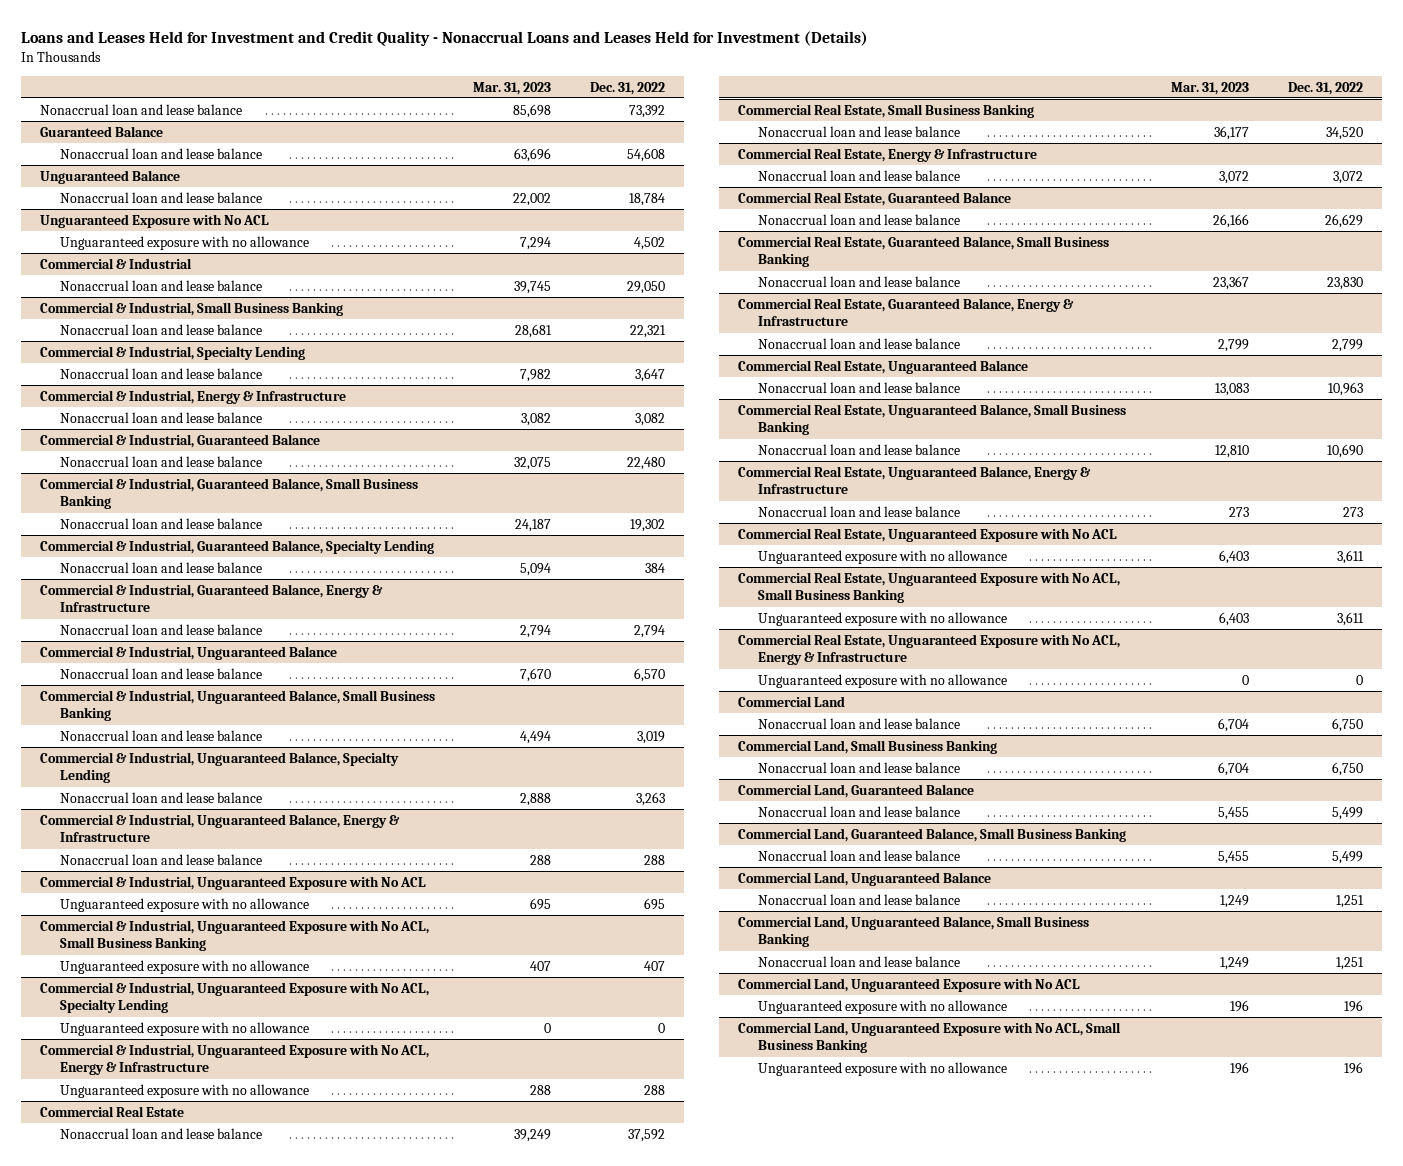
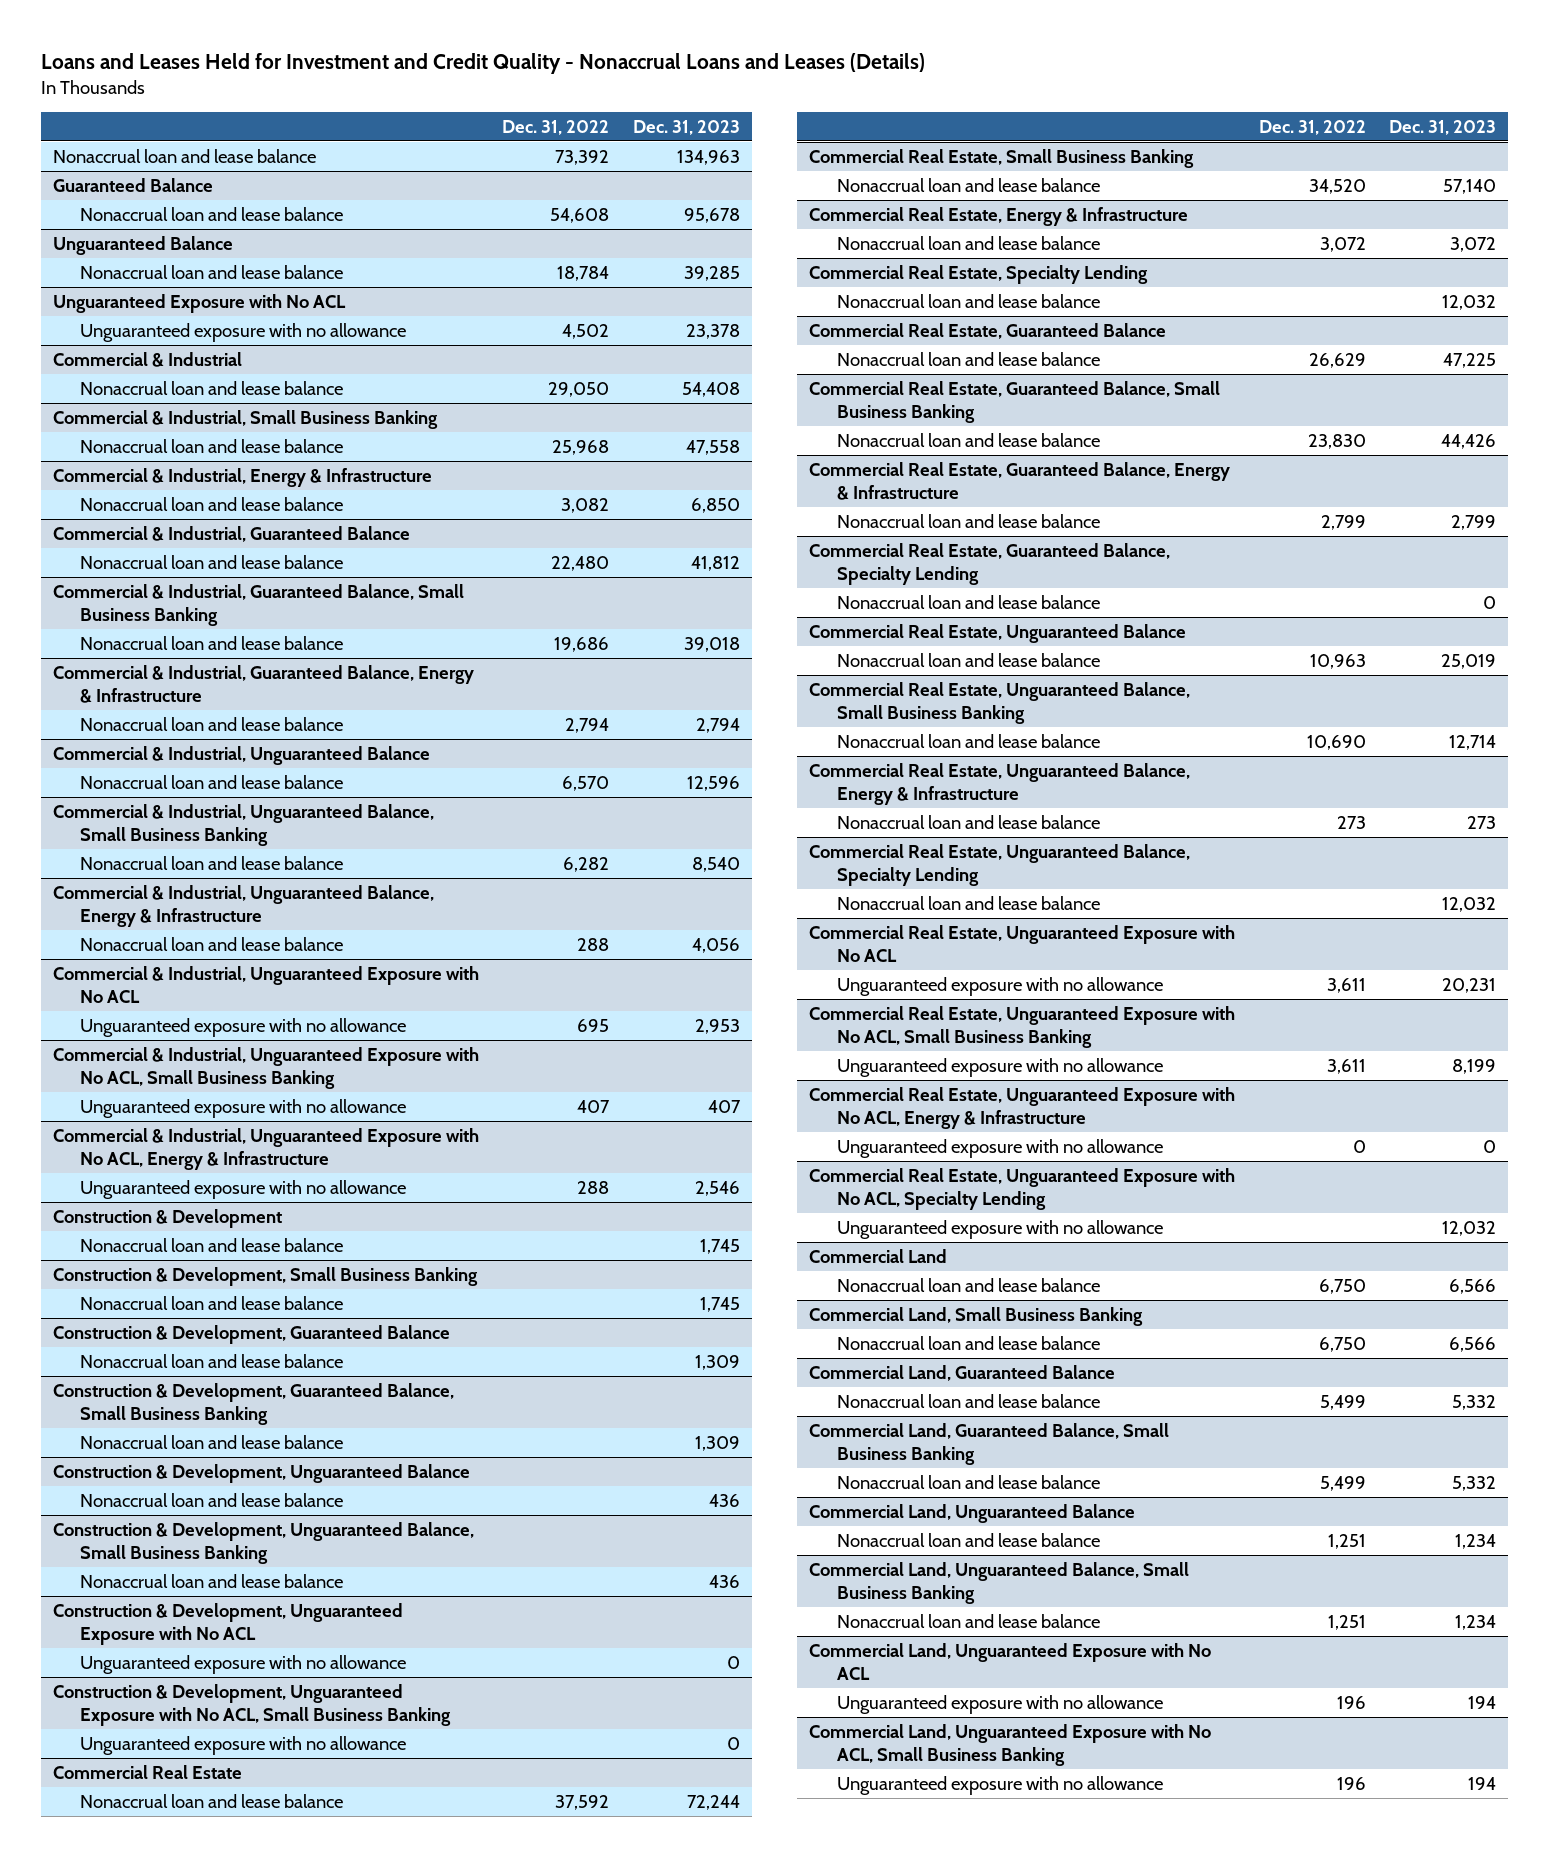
[20,30,868,46] Loans and Leases Held for Investment and Credit Quality - Nonaccrual Loans and Leases Held for Investment (Details) -> [40,53,925,75] Loans and Leases Held for Investment and Credit Quality - Nonaccrual Loans and Leases (Details)
[473,81,552,95] Mar. 31, 2023 -> none
none -> [632,119,740,135] Dec. 31, 2023
[39,345,305,360] Commercial & Industrial, Specialty Lending -> none
[59,367,262,379] Nonaccrual loan and lease balance -> none
[629,324,666,338] 22,321 -> [552,439,610,455] 25,968
[39,539,434,554] Commercial & Industrial, Guaranteed Balance, Specialty Lending -> none
[59,561,262,573] Nonaccrual loan and lease balance -> none
[629,518,665,532] 19,302 -> [554,636,610,652] 19,686
[39,751,399,784] Commercial & Industrial, Unguaranteed Balance, Specialty Lending -> none
[59,791,262,803] Nonaccrual loan and lease balance -> none
[636,730,665,744] 3,019 -> [563,856,610,872] 6,282
[39,981,429,1014] Commercial & Industrial, Unguaranteed Exposure with No ACL, Specialty Lending -> none
[59,1021,309,1036] Unguaranteed exposure with no allowance -> none
none -> [52,1208,282,1228] Construction & Development
none -> [80,1237,344,1252] Nonaccrual loan and lease balance
none -> [52,1266,478,1286] Construction & Development, Small Business Banking
none -> [80,1295,344,1310] Nonaccrual loan and lease balance
none -> [52,1324,450,1344] Construction & Development, Guaranteed Balance
none -> [80,1353,344,1368] Nonaccrual loan and lease balance
none -> [52,1382,454,1426] Construction & Development, Guaranteed Balance, Small Business Banking
none -> [80,1434,344,1449] Nonaccrual loan and lease balance
none -> [52,1463,470,1483] Construction & Development, Unguaranteed Balance
none -> [80,1492,344,1507] Nonaccrual loan and lease balance
none -> [52,1521,474,1565] Construction & Development, Unguaranteed Balance, Small Business Banking
none -> [80,1573,344,1588] Nonaccrual loan and lease balance
none -> [52,1602,403,1646] Construction & Development, Unguaranteed Exposure with No ACL
none -> [80,1654,407,1674] Unguaranteed exposure with no allowance
none -> [52,1683,452,1727] Construction & Development, Unguaranteed Exposure with No ACL, Small Business Banking
none -> [80,1735,407,1755] Unguaranteed exposure with no allowance
none -> [809,264,1149,284] Commercial Real Estate, Specialty Lending
none -> [837,293,1101,308] Nonaccrual loan and lease balance
none -> [809,542,1171,586] Commercial Real Estate, Guaranteed Balance, Specialty Lending
none -> [837,594,1101,609] Nonaccrual loan and lease balance
none -> [809,843,1191,887] Commercial Real Estate, Unguaranteed Balance, Specialty Lending
none -> [837,895,1101,910] Nonaccrual loan and lease balance
none -> [809,1167,1236,1211] Commercial Real Estate, Unguaranteed Exposure with No ACL, Specialty Lending
none -> [837,1219,1164,1239] Unguaranteed exposure with no allowance

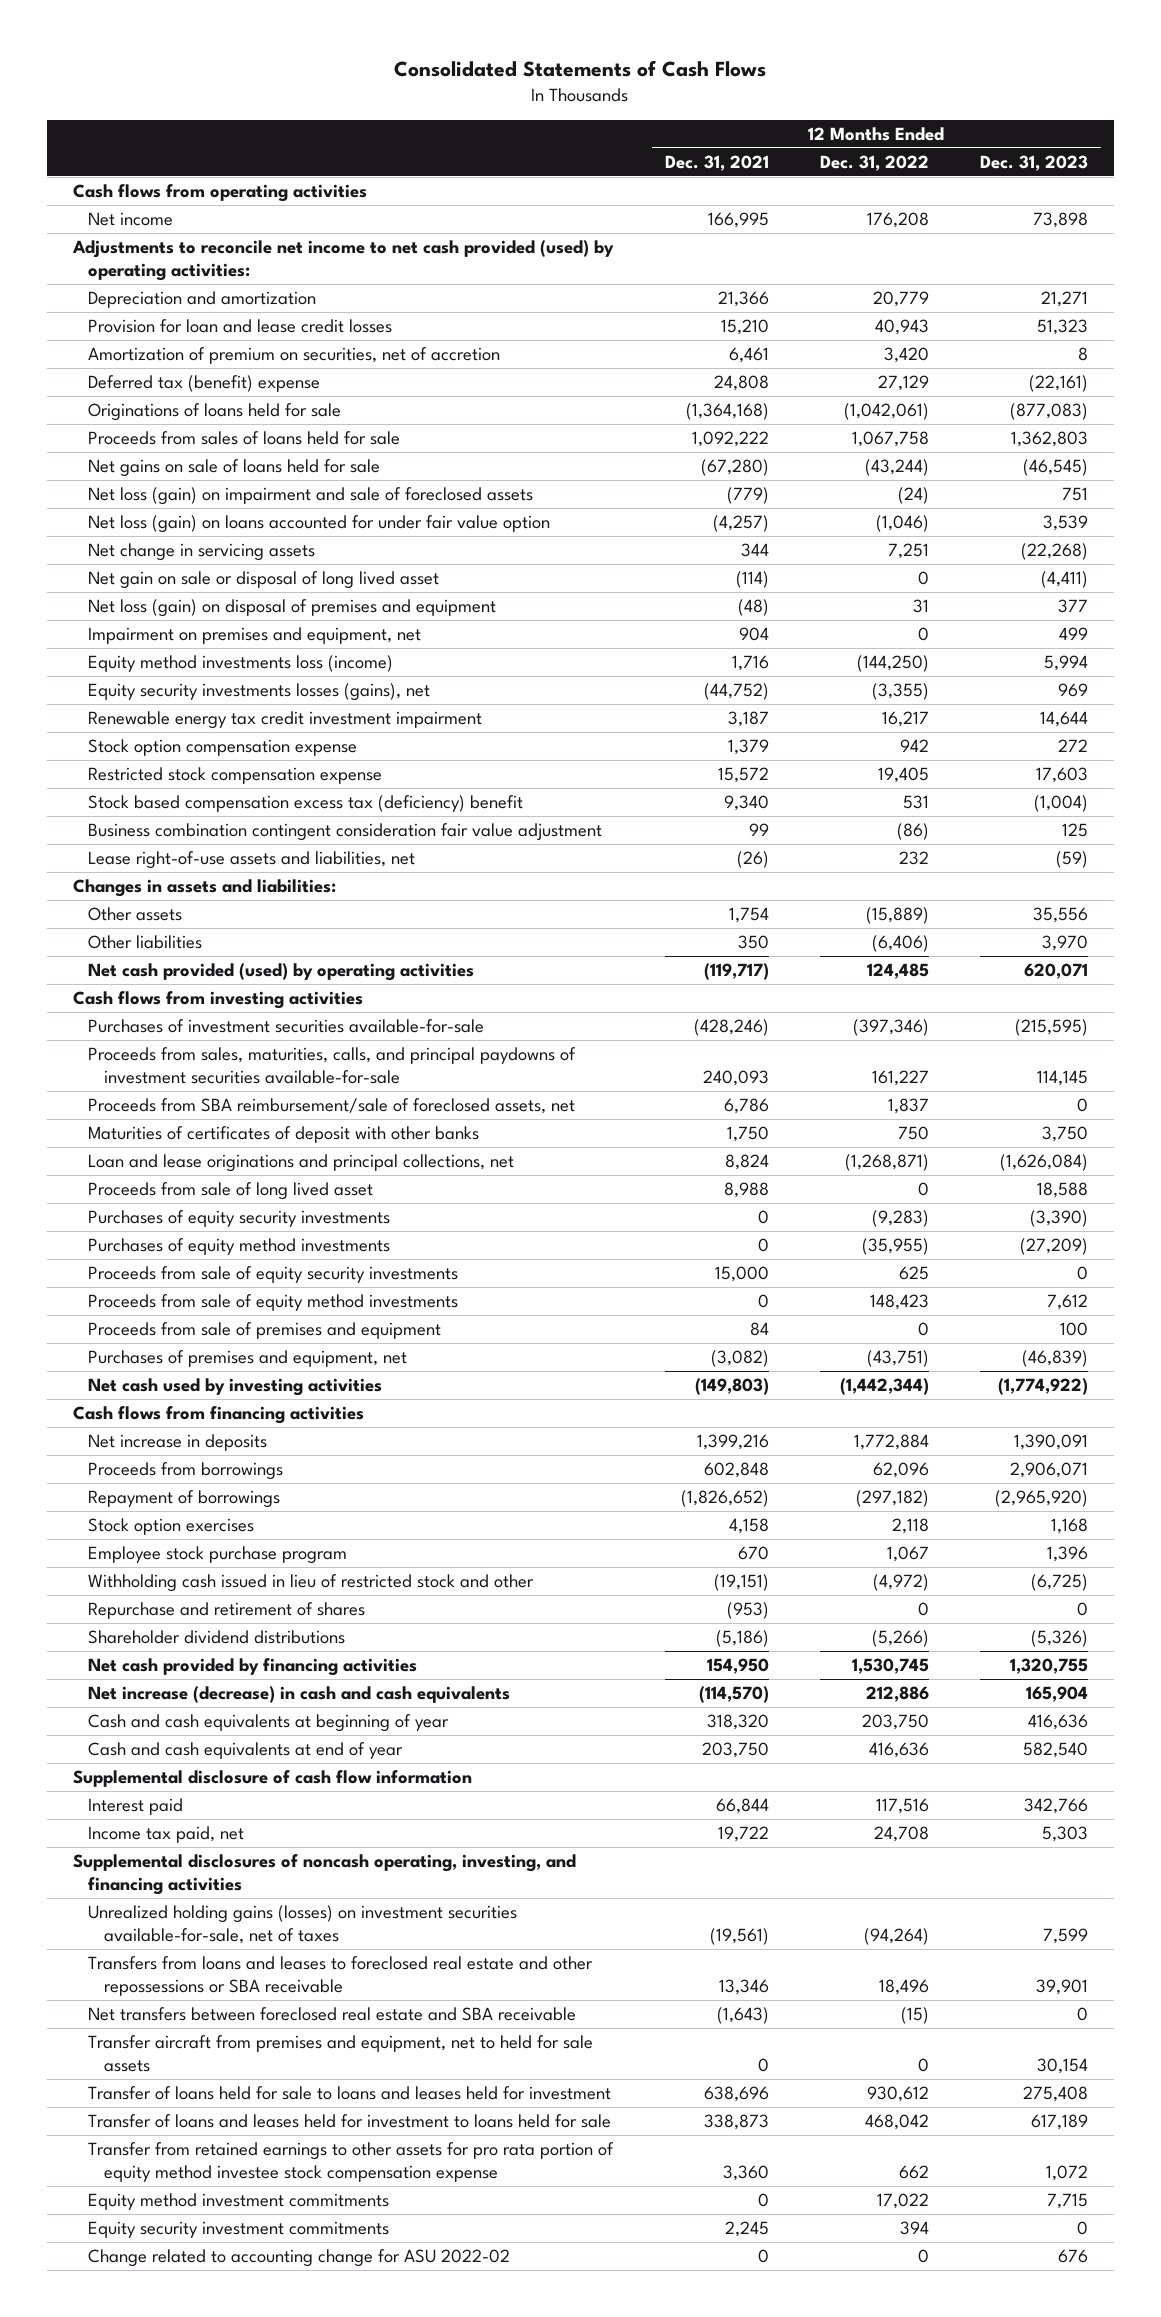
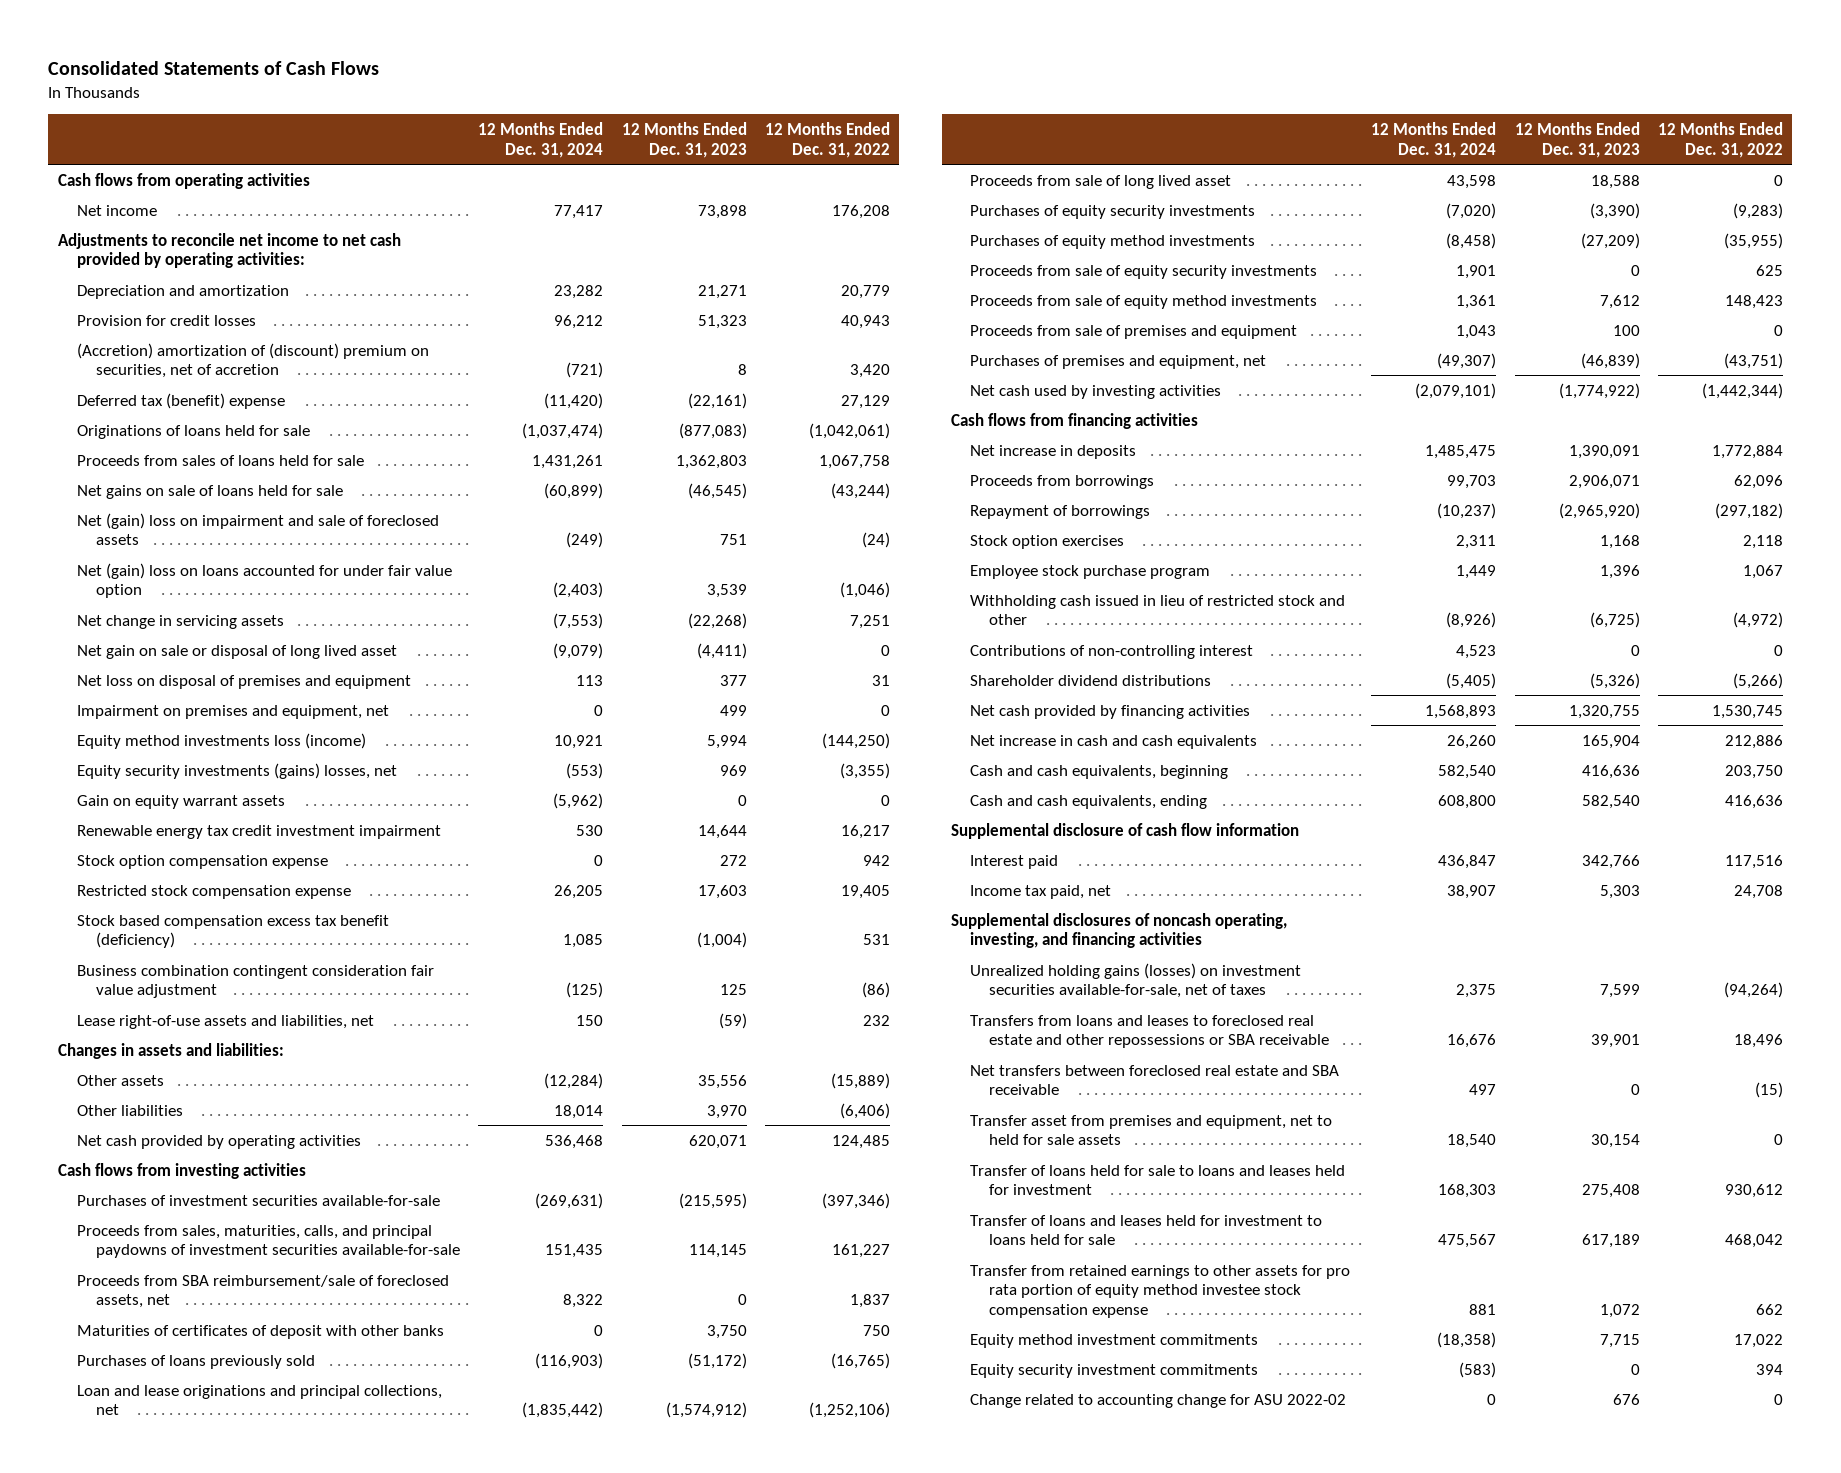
[664,155,769,172] Dec. 31, 2021 -> none
none -> [478,121,604,158] 12 Months Ended Dec. 31, 2024
[71,240,614,282] Adjustments to reconcile net income to net cash provided (used) by operating activities: -> [57,232,401,269] Adjustments to reconcile net income to net cash provided by operating activities:
[88,319,393,334] Provision for loan and lease credit losses -> [76,314,256,326] Provision for credit losses
[88,347,501,365] Amortization of premium on securities, net of accretion -> [76,342,429,379] (Accretion) amortization of (discount) premium on securities, net of accretion
[88,487,534,506] Net loss (gain) on impairment and sale of foreclosed assets -> [76,512,439,546] Net (gain) loss on impairment and sale of foreclosed assets
[88,515,551,534] Net loss (gain) on loans accounted for under fair value option -> [76,562,452,599] Net (gain) loss on loans accounted for under fair value option
[88,599,497,618] Net loss (gain) on disposal of premises and equipment -> [76,674,411,689] Net loss on disposal of premises and equipment
[88,683,431,702] Equity security investments losses (gains), net -> [76,762,397,779] Equity security investments (gains) losses, net
none -> [76,794,285,809] Gain on equity warrant assets
[88,795,524,813] Stock based compensation excess tax (deficiency) benefit -> [76,914,389,949] Stock based compensation excess tax benefit (deficiency)
[88,963,475,982] Net cash provided (used) by operating activities -> [76,1134,361,1149] Net cash provided by operating activities
none -> [76,1354,315,1369] Purchases of loans previously sold
[844,1154,929,1172] (1,268,871) -> [809,1402,891,1419] (1,252,106)
[1000,1154,1089,1172] (1,626,084) -> [665,1402,747,1419] (1,574,912)
[88,1602,366,1620] Repurchase and retirement of shares -> none
none -> [969,644,1253,659] Contributions of non-controlling interest
[88,1686,511,1704] Net increase (decrease) in cash and cash equivalents -> [969,734,1257,749] Net increase in cash and cash equivalents
[88,1714,450,1733] Cash and cash equivalents at beginning of year -> [969,764,1228,779] Cash and cash equivalents, beginning
[88,1742,404,1760] Cash and cash equivalents at end of year -> [969,794,1207,809] Cash and cash equivalents, ending
[88,2035,594,2073] Transfer aircraft from premises and equipment, net to held for sale assets -> [969,1114,1332,1146] Transfer asset from premises and equipment, net to held for sale assets

